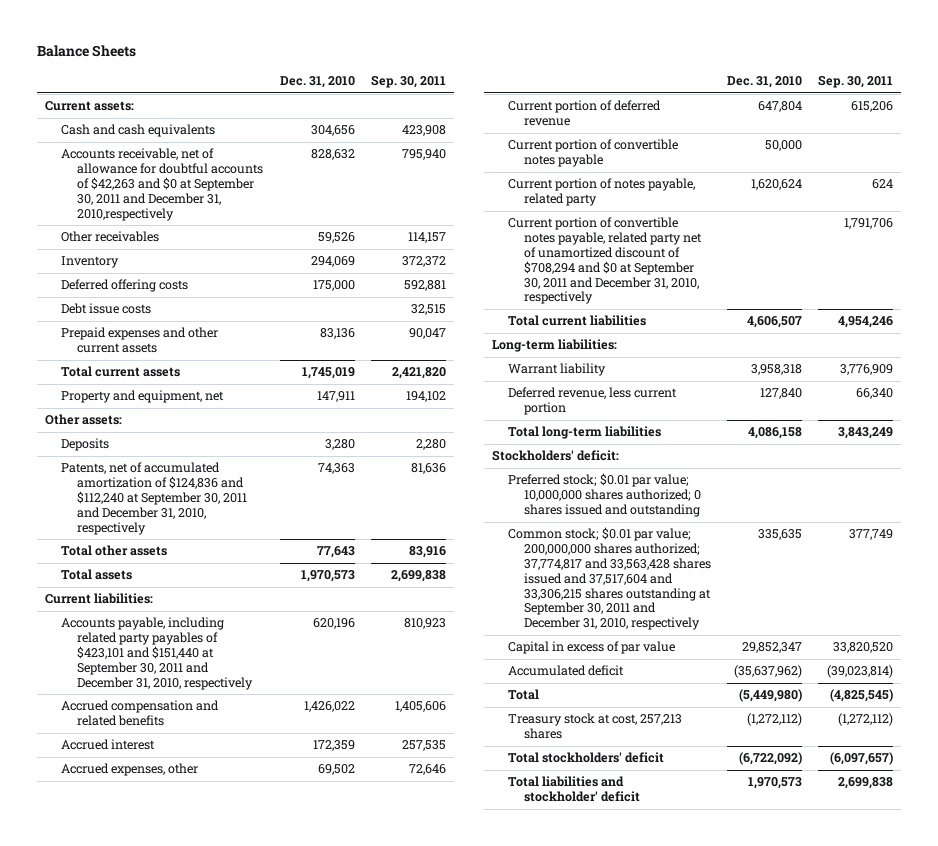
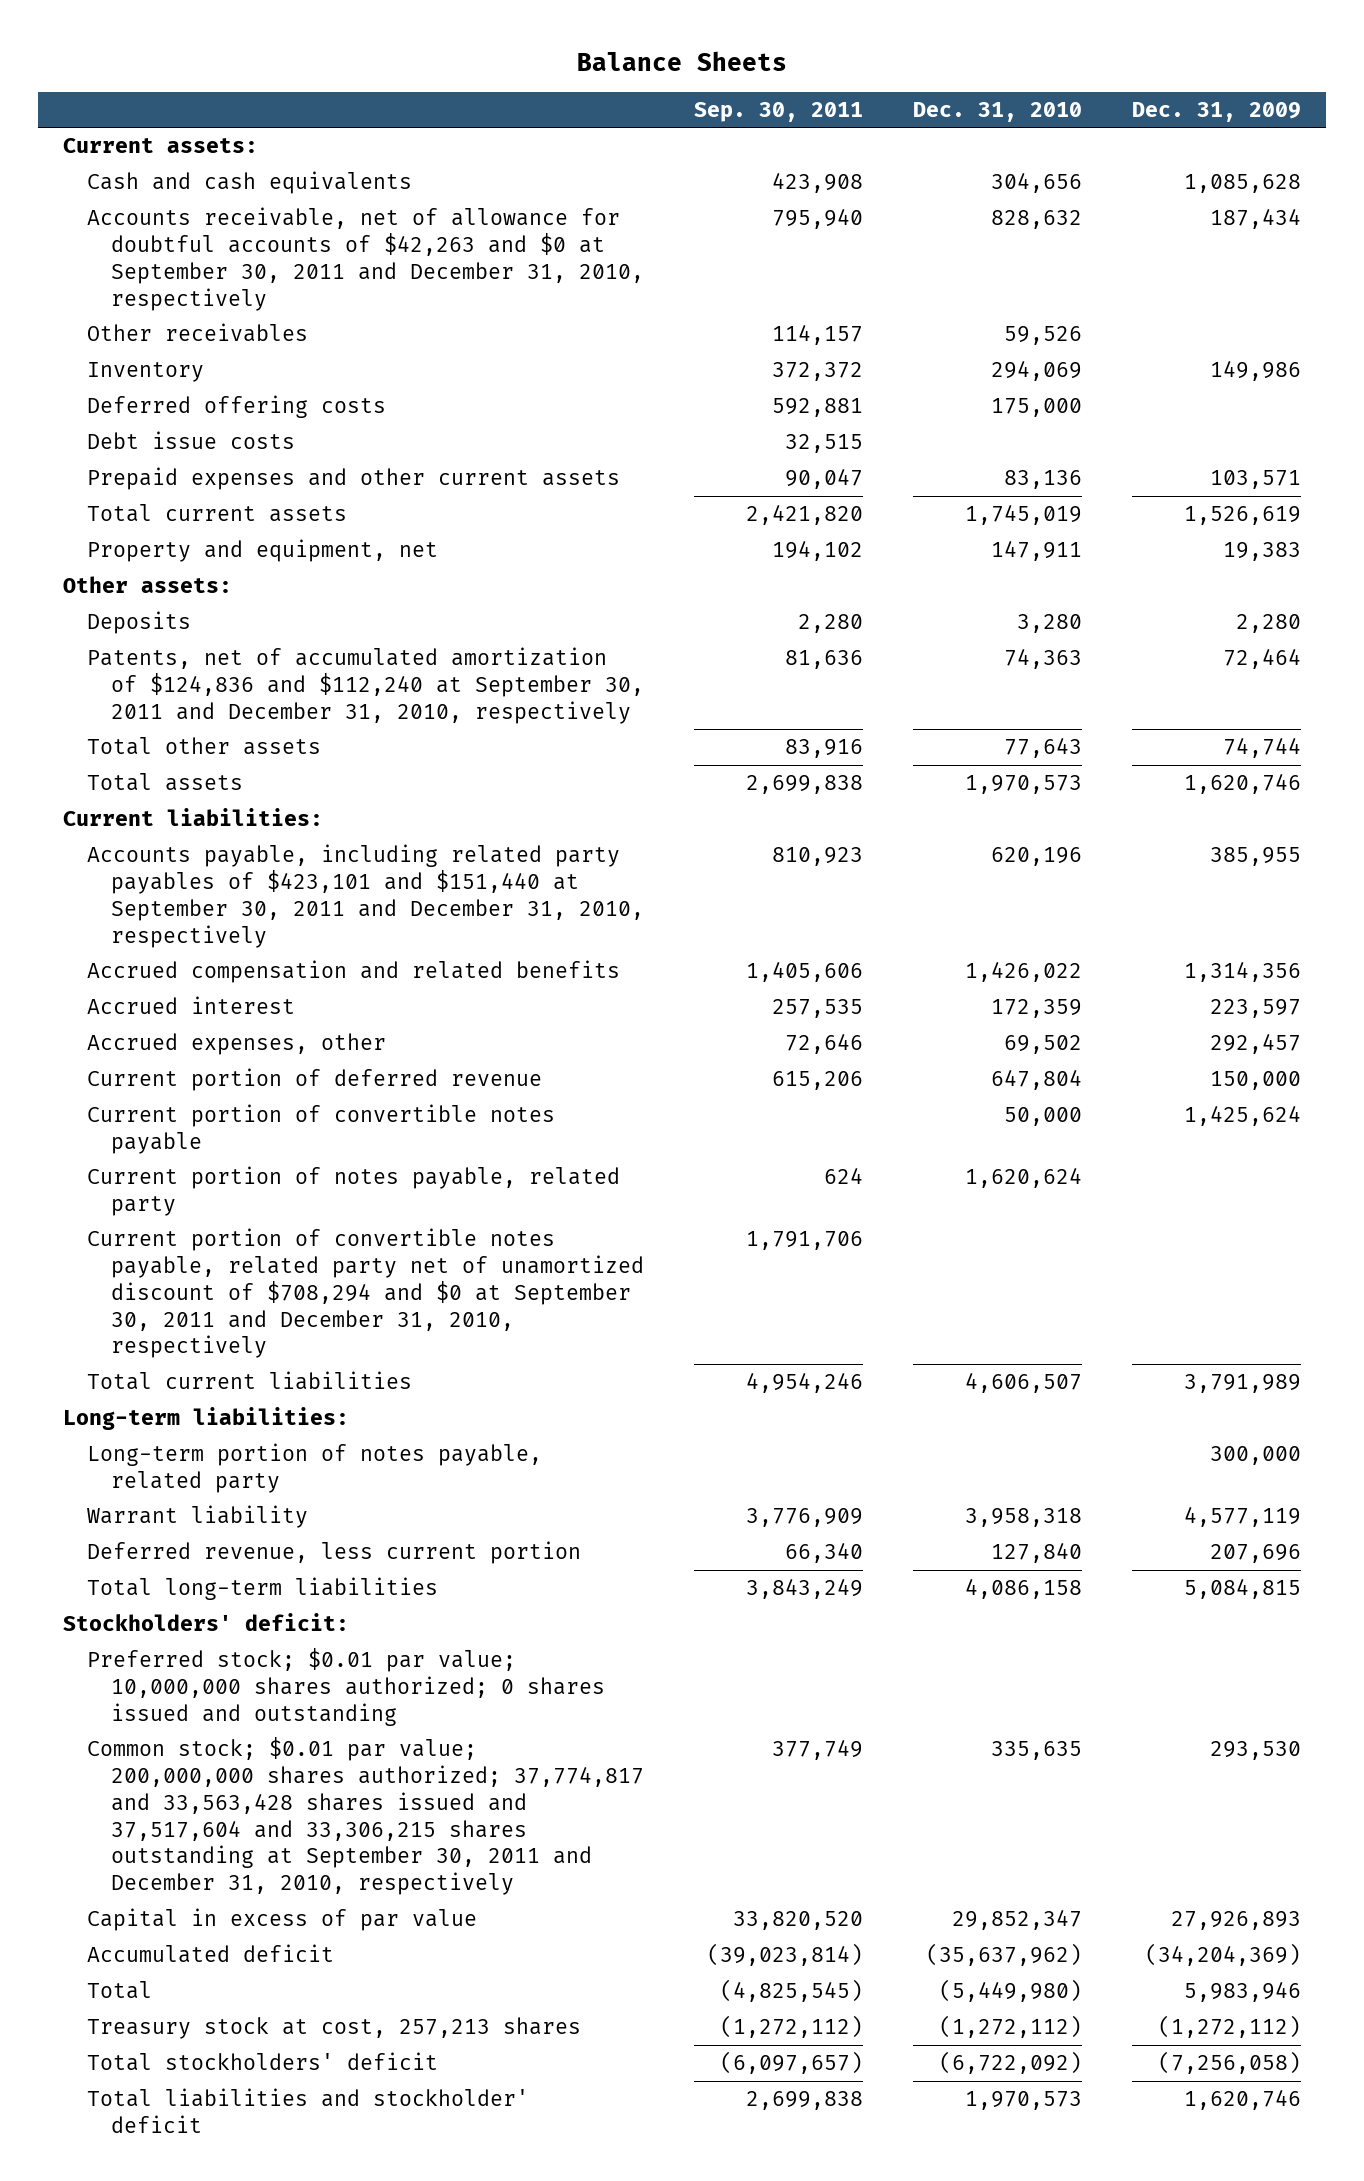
none -> [1131,101,1301,122] Dec. 31, 2009
[61,148,263,221] Accounts receivable, net of allowance for doubtful accounts of $42,263 and $0 at September 30, 2011 and December 31, 2010,respectively -> [87,207,645,311] Accounts receivable, net of allowance for doubtful accounts of $42,263 and $0 at September 30, 2011 and December 31, 2010, respectively
none -> [87,1443,543,1493] Long-term portion of notes payable, related party

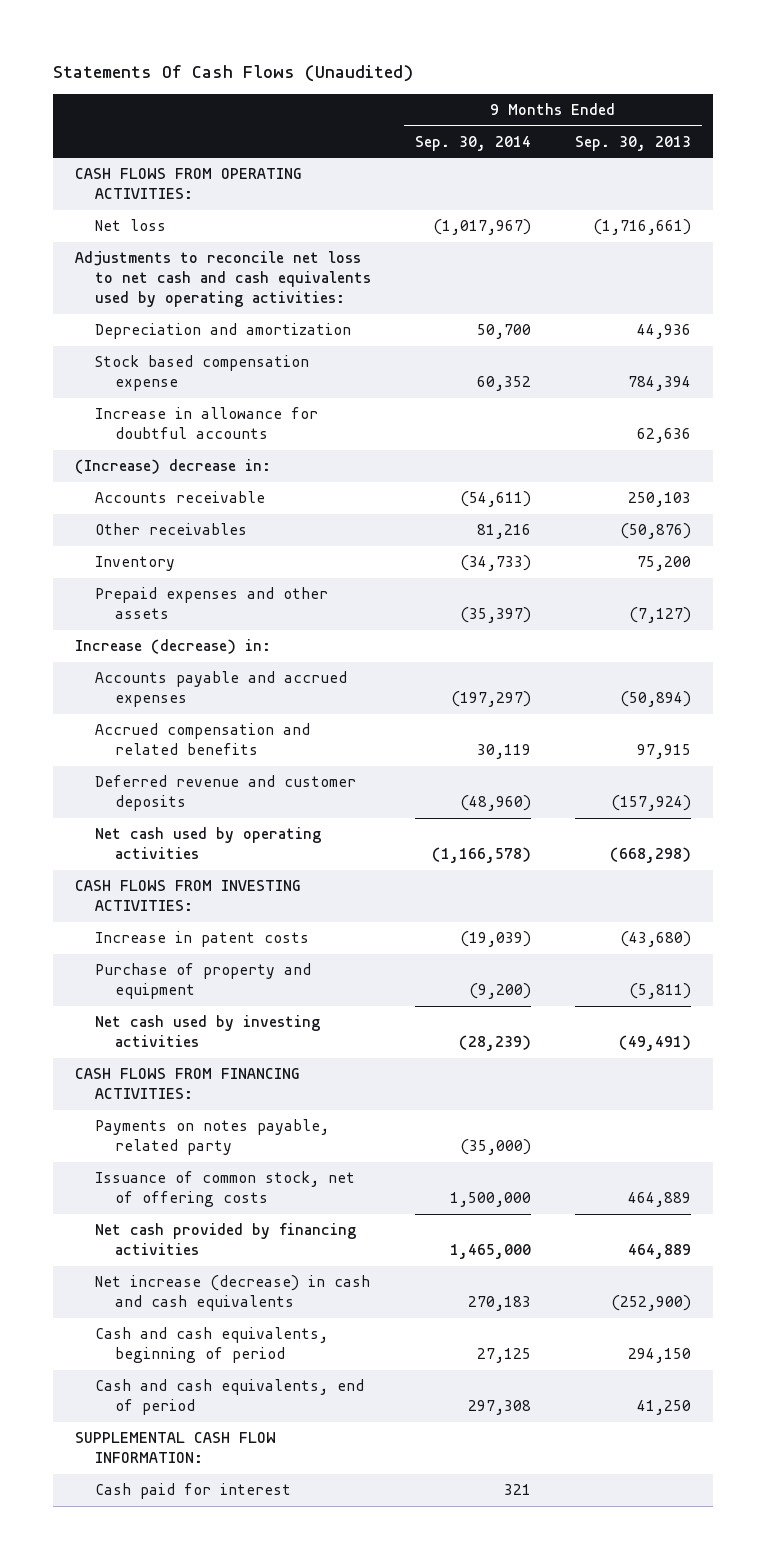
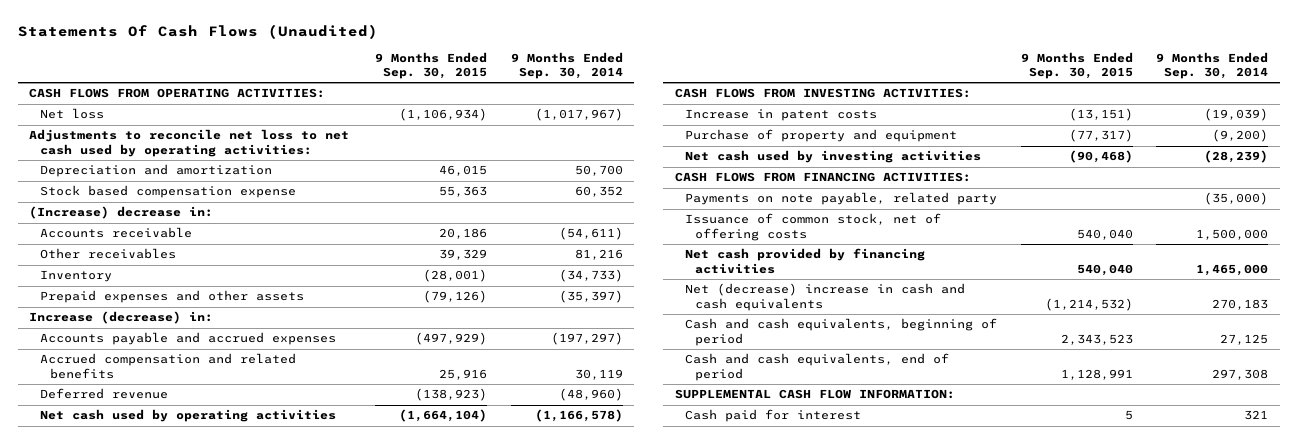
[575,135,692,151] Sep. 30, 2013 -> none
none -> [375,51,488,80] 9 Months Ended Sep. 30, 2015
[75,251,372,308] Adjustments to reconcile net loss to net cash and cash equivalents used by operating activities: -> [29,129,350,157] Adjustments to reconcile net loss to net cash used by operating activities:
[95,407,319,440] Increase in allowance for doubtful accounts -> none
[95,775,357,812] Deferred revenue and customer deposits -> [39,388,168,400] Deferred revenue
[95,1119,330,1156] Payments on notes payable, related party -> [685,192,998,206] Payments on note payable, related party
[95,1275,371,1312] Net increase (decrease) in cash and cash equivalents -> [685,283,966,311] Net (decrease) increase in cash and cash equivalents

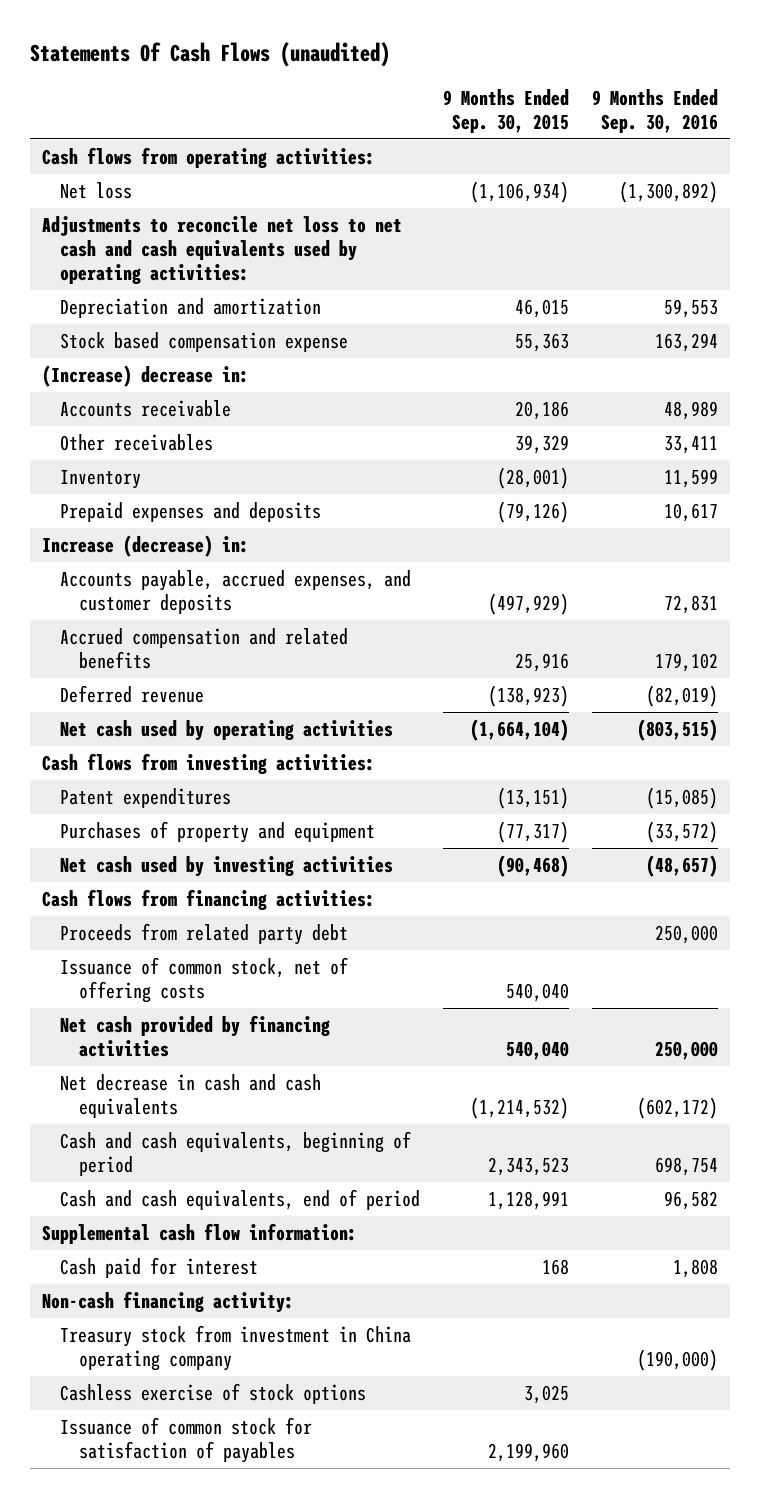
[17,23,378,39] Statements Of Cash Flows (Unaudited) -> [29,41,390,67] Statements Of Cash Flows (unaudited)
[510,51,623,80] 9 Months Ended Sep. 30, 2014 -> none
none -> [592,88,719,133] 9 Months Ended Sep. 30, 2016
[29,88,326,99] CASH FLOWS FROM OPERATING ACTIVITIES: -> [41,146,375,168] Cash flows from operating activities:
[29,129,350,157] Adjustments to reconcile net loss to net cash used by operating activities: -> [41,215,402,285] Adjustments to reconcile net loss to net cash and cash equivalents used by operating activities:
[39,290,304,304] Prepaid expenses and other assets -> [60,501,322,522] Prepaid expenses and deposits
[39,332,336,346] Accounts payable and accrued expenses -> [60,569,412,614] Accounts payable, accrued expenses, and customer deposits
[674,88,971,99] CASH FLOWS FROM INVESTING ACTIVITIES: -> [41,752,375,774] Cash flows from investing activities:
[685,109,878,122] Increase in patent costs -> [60,787,232,808] Patent expenditures
[685,129,958,143] Purchase of property and equipment -> [60,820,376,843] Purchases of property and equipment
[685,192,998,206] Payments on note payable, related party -> none
[674,172,971,183] CASH FLOWS FROM FINANCING ACTIVITIES: -> [41,888,375,910] Cash flows from financing activities:
none -> [60,922,349,945] Proceeds from related party debt
[685,283,966,311] Net (decrease) increase in cash and cash equivalents -> [60,1073,322,1118] Net decrease in cash and cash equivalents
[674,389,955,400] SUPPLEMENTAL CASH FLOW INFORMATION: -> [41,1222,357,1244] Supplemental cash flow information:
[1124,410,1133,421] 5 -> [542,1258,570,1275] 168
none -> [41,1290,294,1313] Non-cash financing activity:
none -> [60,1324,412,1371] Treasury stock from investment in China operating company
none -> [60,1382,367,1404] Cashless exercise of stock options
none -> [60,1416,313,1463] Issuance of common stock for satisfaction of payables

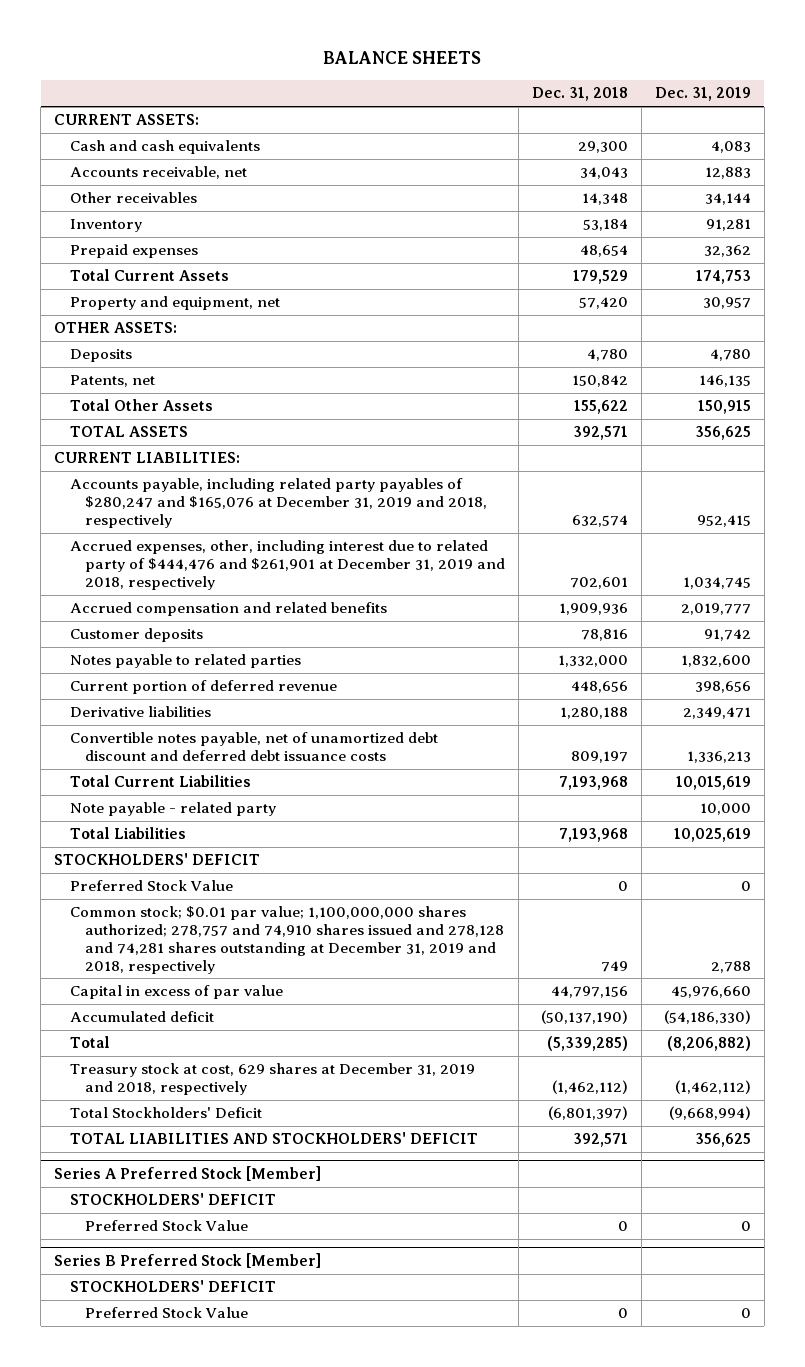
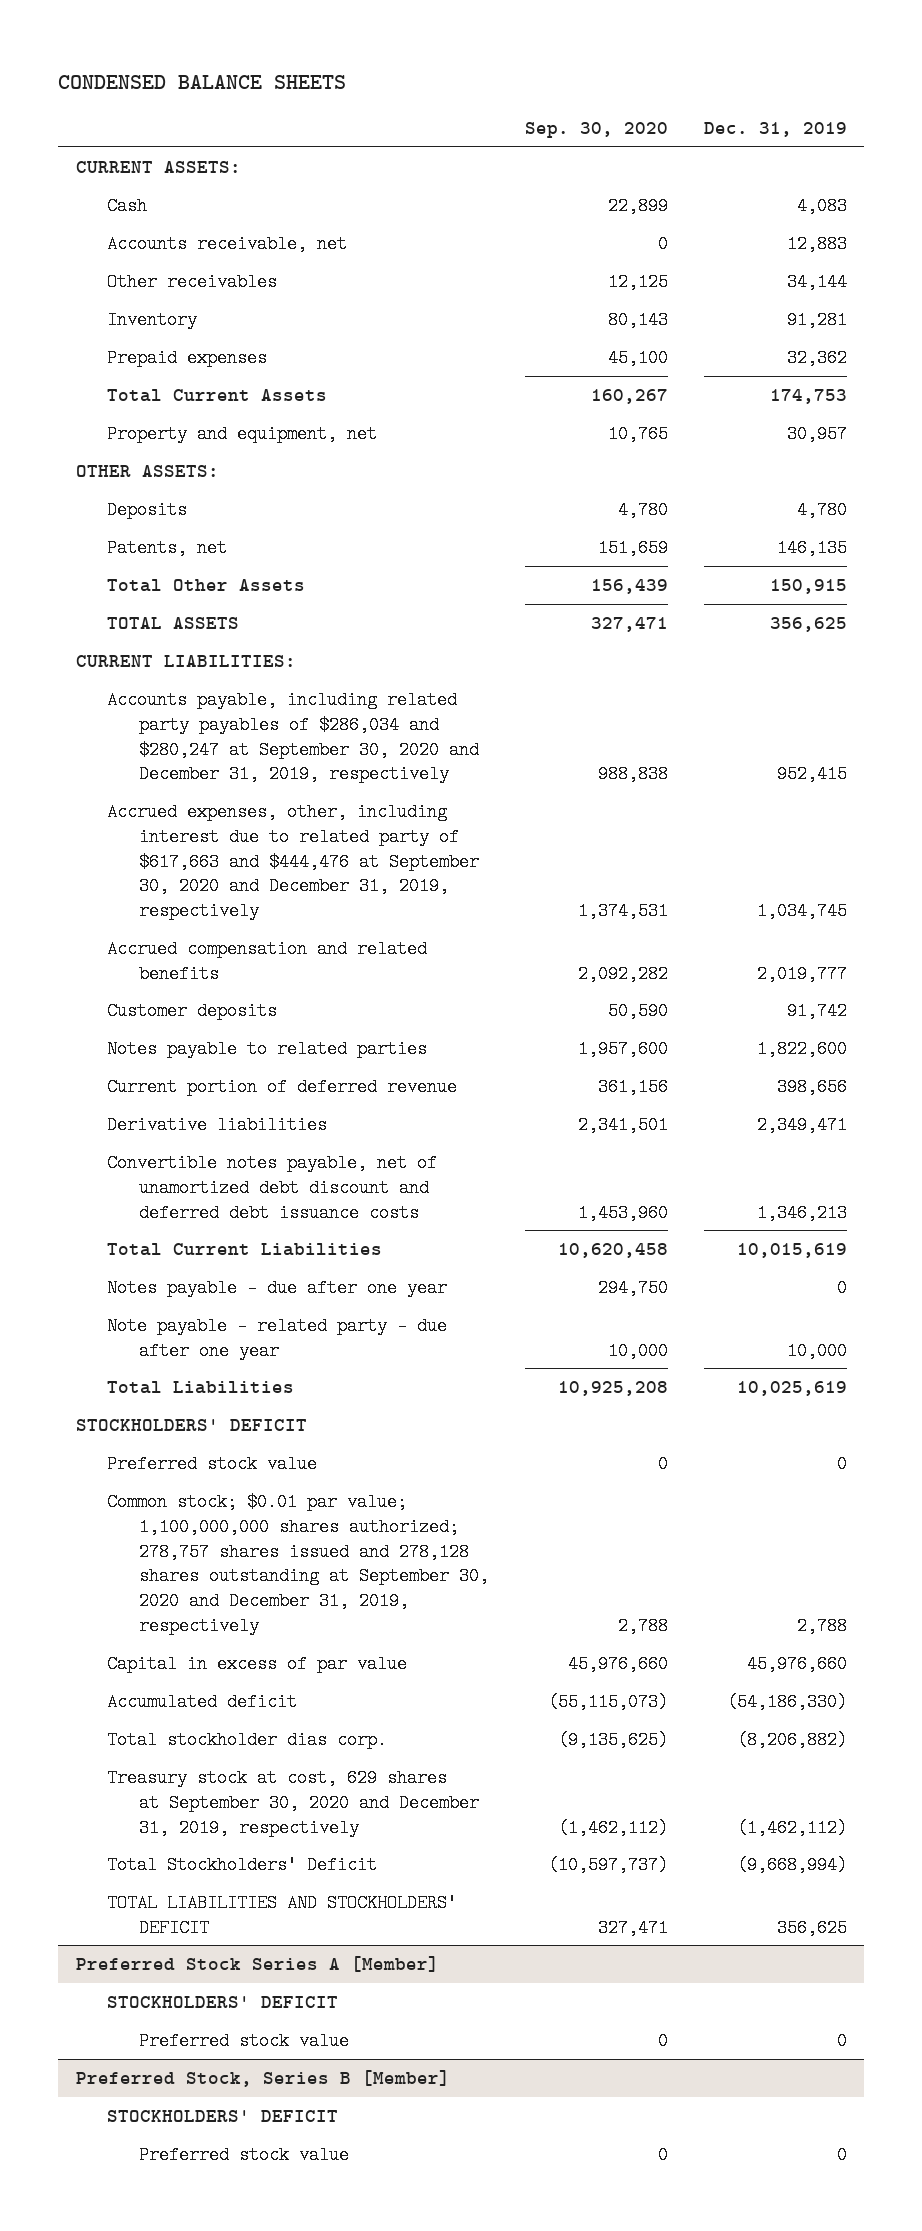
[323,51,482,65] BALANCE SHEETS -> [58,75,347,90] CONDENSED BALANCE SHEETS
[532,87,629,102] Dec. 31, 2018 -> none
none -> [524,122,668,139] Sep. 30, 2020
[69,140,260,155] Cash and cash equivalents -> [107,196,148,215] Cash
[69,478,488,528] Accounts payable, including related party payables of $280,247 and $165,076 at December 31, 2019 and 2018, respectively -> [107,690,479,784] Accounts payable, including related party payables of $286,034 and $280,247 at September 30, 2020 and December 31, 2019, respectively
[69,540,506,590] Accrued expenses, other, including interest due to related party of $444,476 and $261,901 at December 31, 2019 and 2018, respectively -> [107,802,479,921] Accrued expenses, other, including interest due to related party of $617,663 and $444,476 at September 30, 2020 and December 31, 2019, respectively
[680,655,751,668] 1,832,600 -> [756,1039,847,1058] 1,822,600
[686,751,751,764] 1,336,213 -> [756,1203,847,1222] 1,346,213
none -> [107,1278,448,1297] Notes payable - due after one year
[69,802,276,817] Note payable - related party -> [107,1316,448,1360] Note payable - related party - due after one year
[69,880,233,892] Preferred Stock Value -> [107,1454,318,1473] Preferred stock value
[69,906,505,974] Common stock; $0.01 par value; 1,100,000,000 shares authorized; 278,757 and 74,910 shares issued and 278,128 and 74,281 shares outstanding at December 31, 2019 and 2018, respectively -> [107,1492,489,1636] Common stock; $0.01 par value; 1,100,000,000 shares authorized; 278,757 shares issued and 278,128 shares outstanding at September 30, 2020 and December 31, 2019, respectively
[69,1036,110,1049] Total -> [107,1730,388,1749] Total stockholder dias corp.
[69,1063,475,1096] Treasury stock at cost, 629 shares at December 31, 2019 and 2018, respectively -> [107,1768,479,1837] Treasury stock at cost, 629 shares at September 30, 2020 and December 31, 2019, respectively
[53,1166,321,1182] Series A Preferred Stock [Member] -> [75,1955,439,1972] Preferred Stock Series A [Member]
[85,1220,249,1232] Preferred Stock Value -> [138,2031,349,2050] Preferred stock value
[53,1253,321,1269] Series B Preferred Stock [Member] -> [75,2069,450,2087] Preferred Stock, Series B [Member]
[85,1307,249,1319] Preferred Stock Value -> [138,2145,349,2164] Preferred stock value

